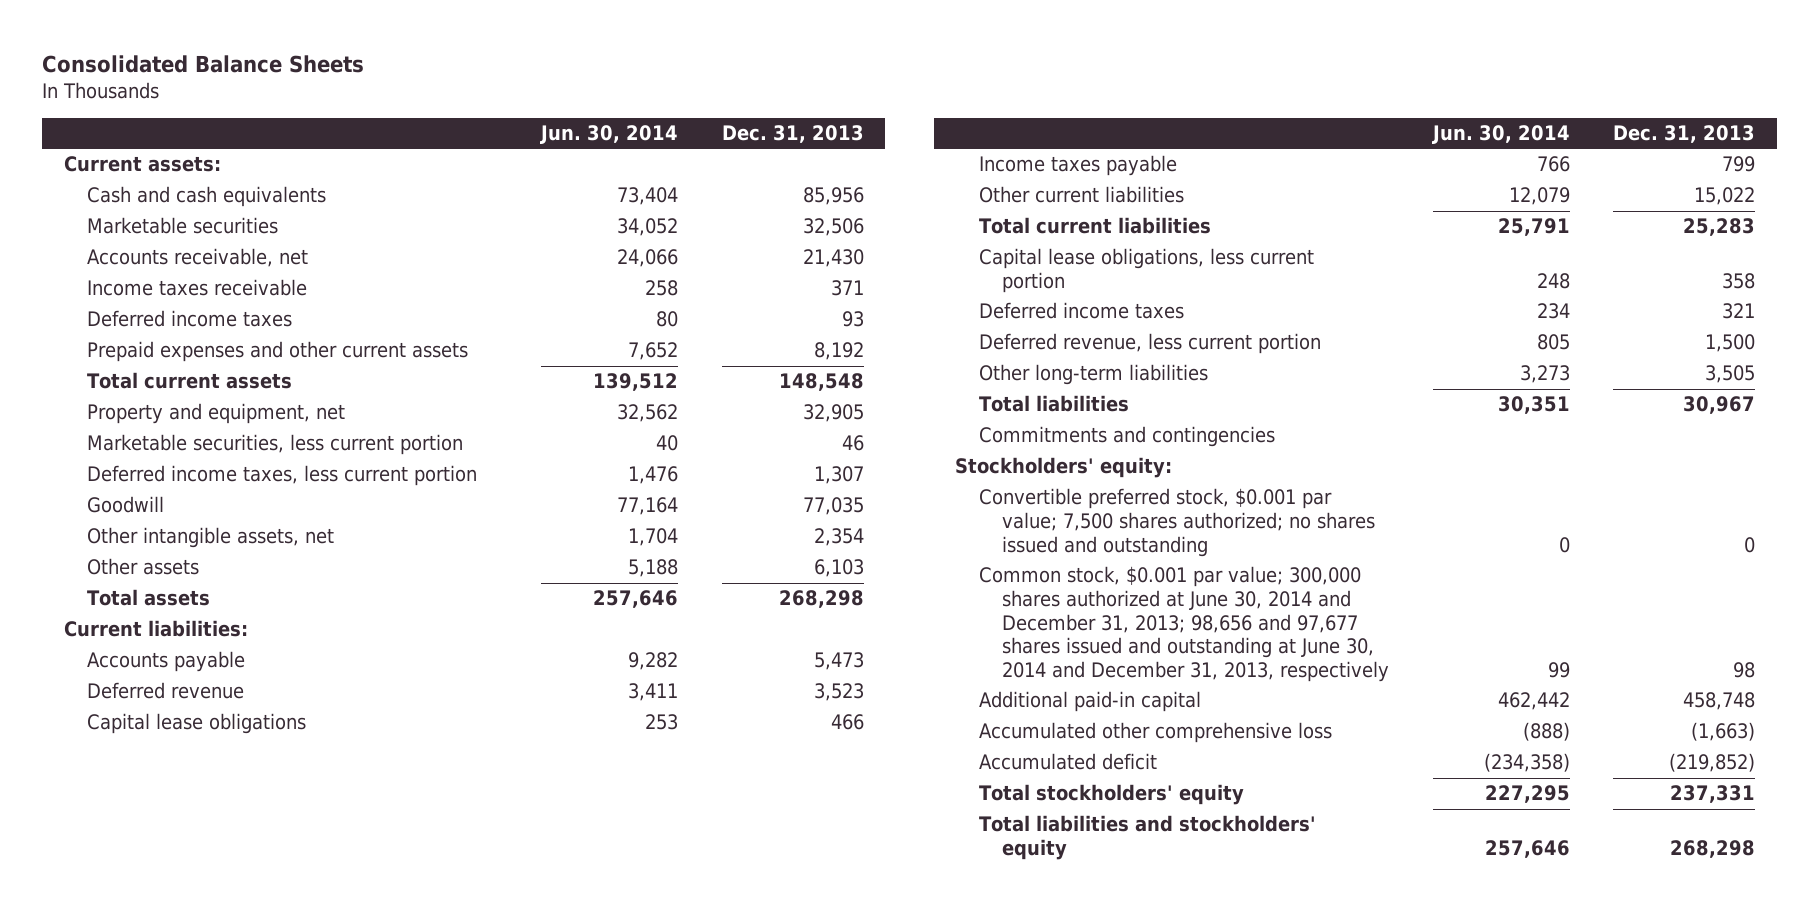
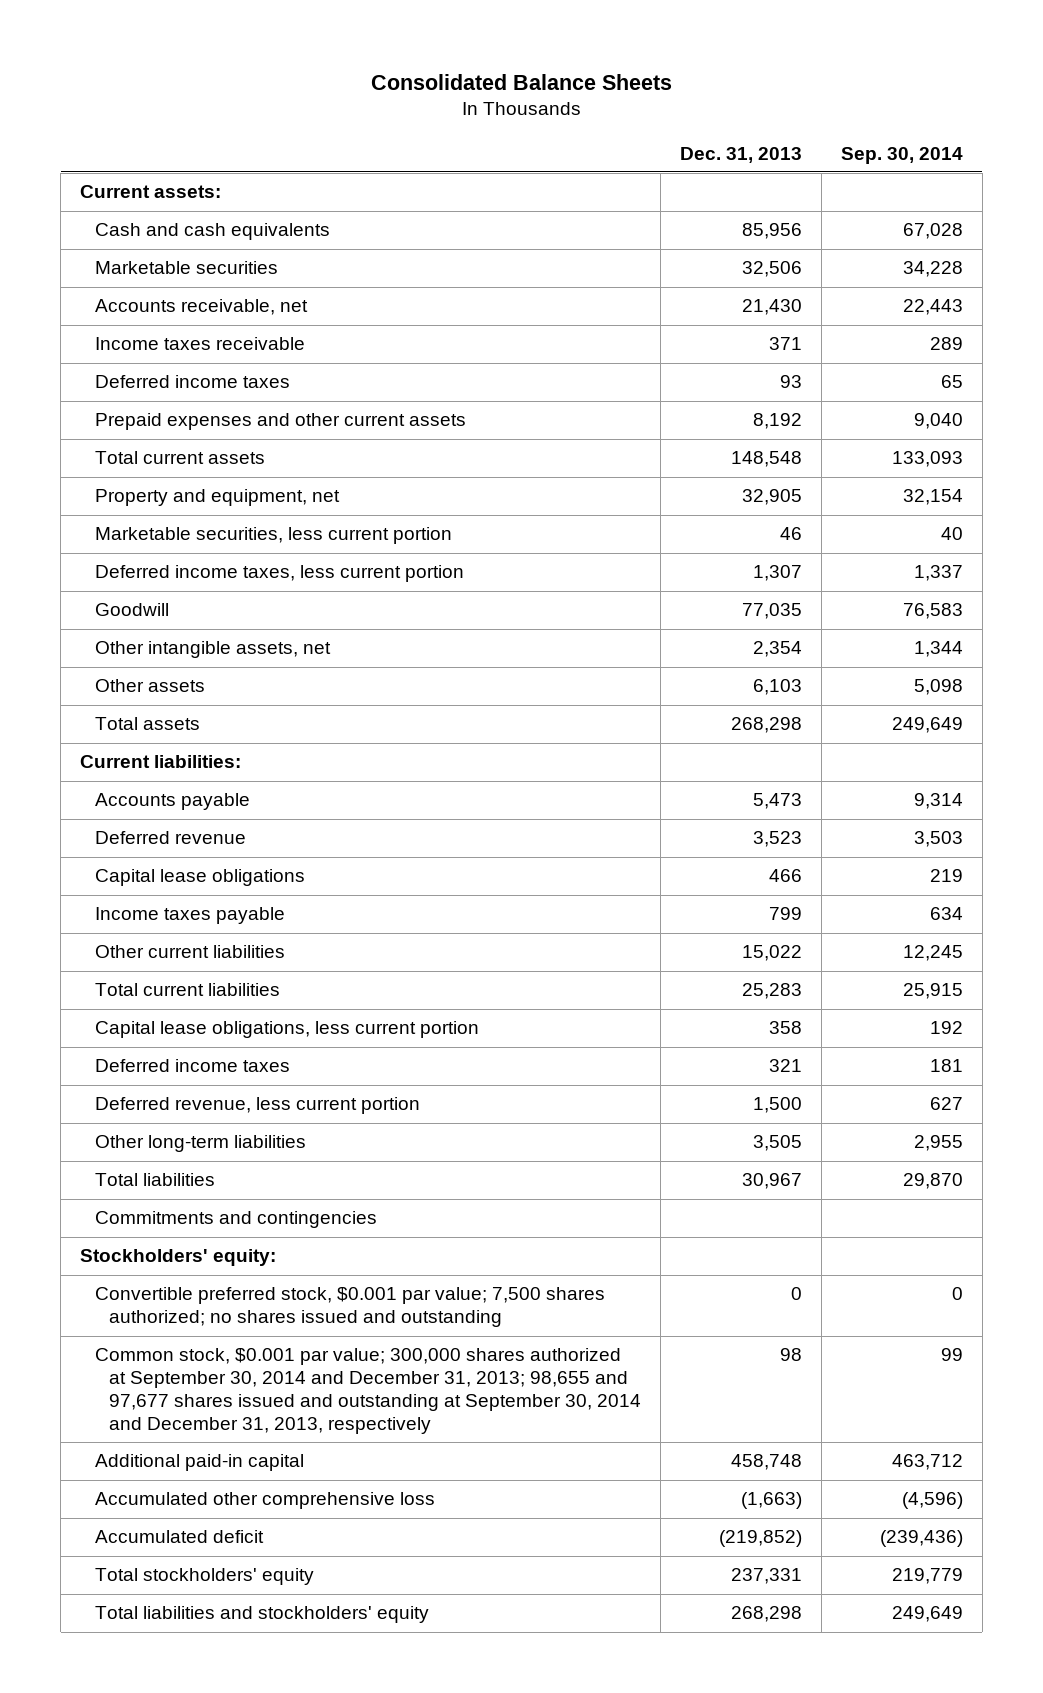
[540,125,679,145] Jun. 30, 2014 -> none
none -> [840,146,963,164] Sep. 30, 2014
[978,566,1390,683] Common stock, $0.001 par value; 300,000 shares authorized at June 30, 2014 and December 31, 2013; 98,656 and 97,677 shares issued and outstanding at June 30, 2014 and December 31, 2013, respectively -> [94,1348,642,1435] Common stock, $0.001 par value; 300,000 shares authorized at September 30, 2014 and December 31, 2013; 98,655 and 97,677 shares issued and outstanding at September 30, 2014 and December 31, 2013, respectively

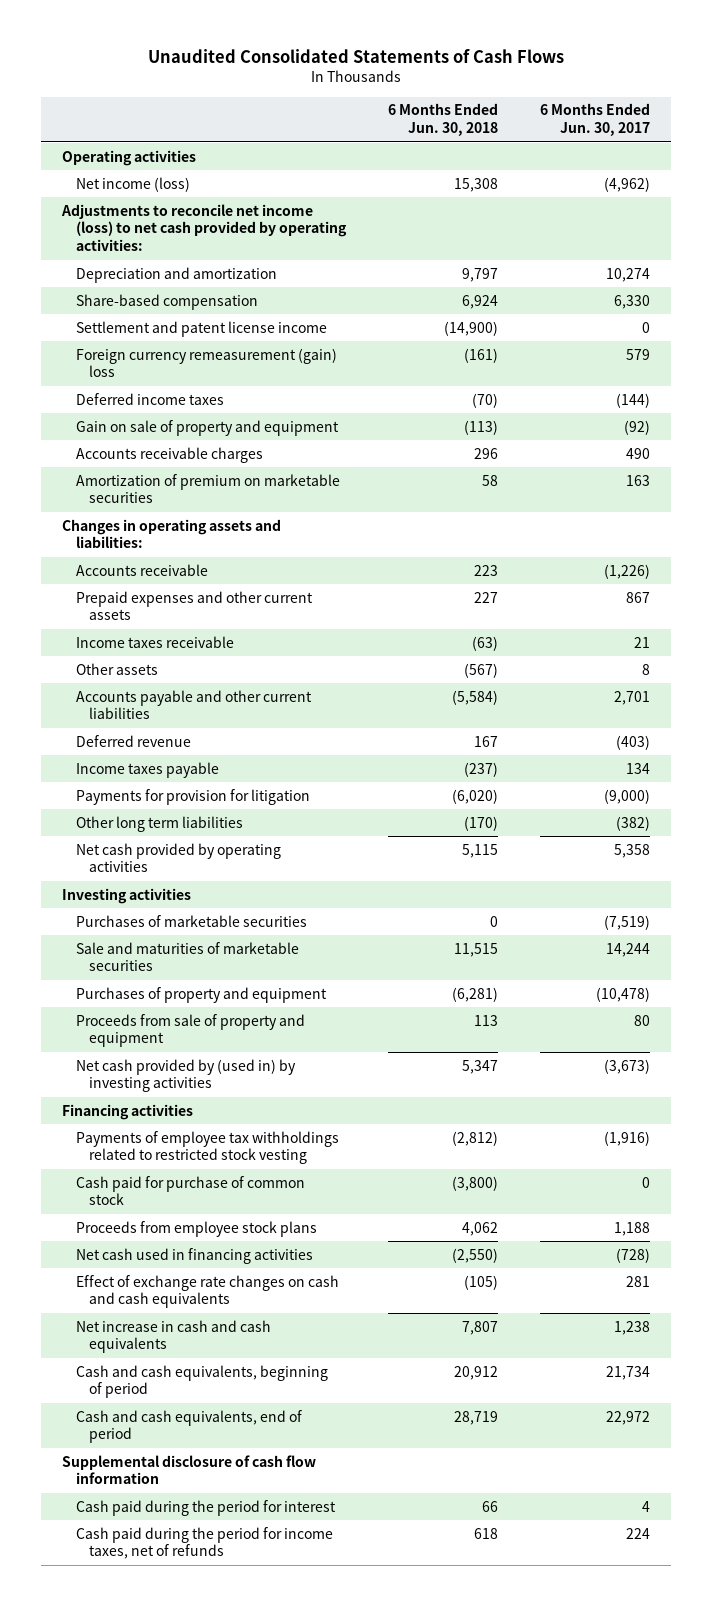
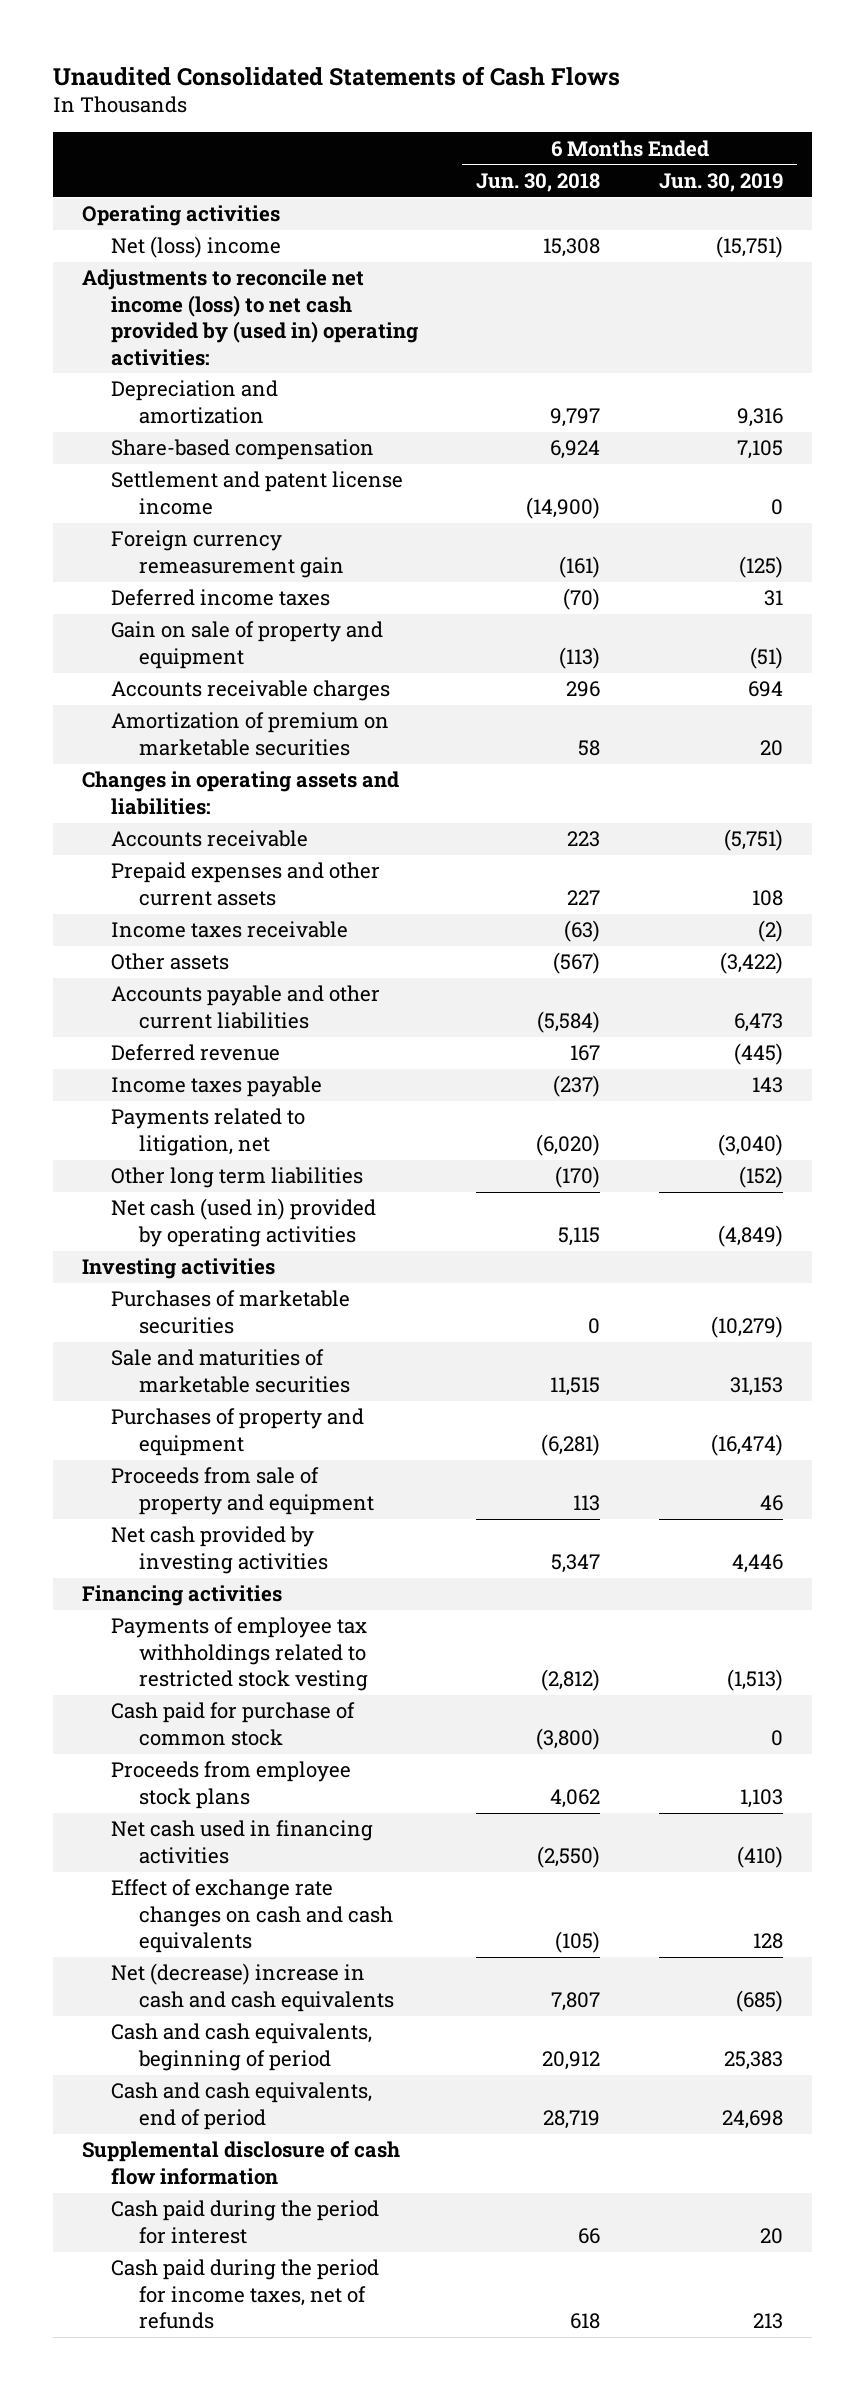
[539,103,650,137] 6 Months Ended Jun. 30, 2017 -> none
none -> [658,172,783,192] Jun. 30, 2019
[75,176,190,192] Net income (loss) -> [110,236,281,259] Net (loss) income
[61,203,347,252] Adjustments to reconcile net income (loss) to net cash provided by operating activities: -> [82,269,418,366] Adjustments to reconcile net income (loss) to net cash provided by (used in) operating activities:
[75,347,337,378] Foreign currency remeasurement (gain) loss -> [110,530,344,578] Foreign currency remeasurement gain
[75,788,310,805] Payments for provision for litigation -> [110,1108,305,1156] Payments related to litigation, net
[75,842,281,873] Net cash provided by operating activities -> [110,1198,376,1247] Net cash (used in) provided by operating activities
[75,1058,296,1093] Net cash provided by (used in) by investing activities -> [110,1526,328,1574] Net cash provided by investing activities
[75,1319,271,1354] Net increase in cash and cash equivalents -> [110,1963,394,2012] Net (decrease) increase in cash and cash equivalents

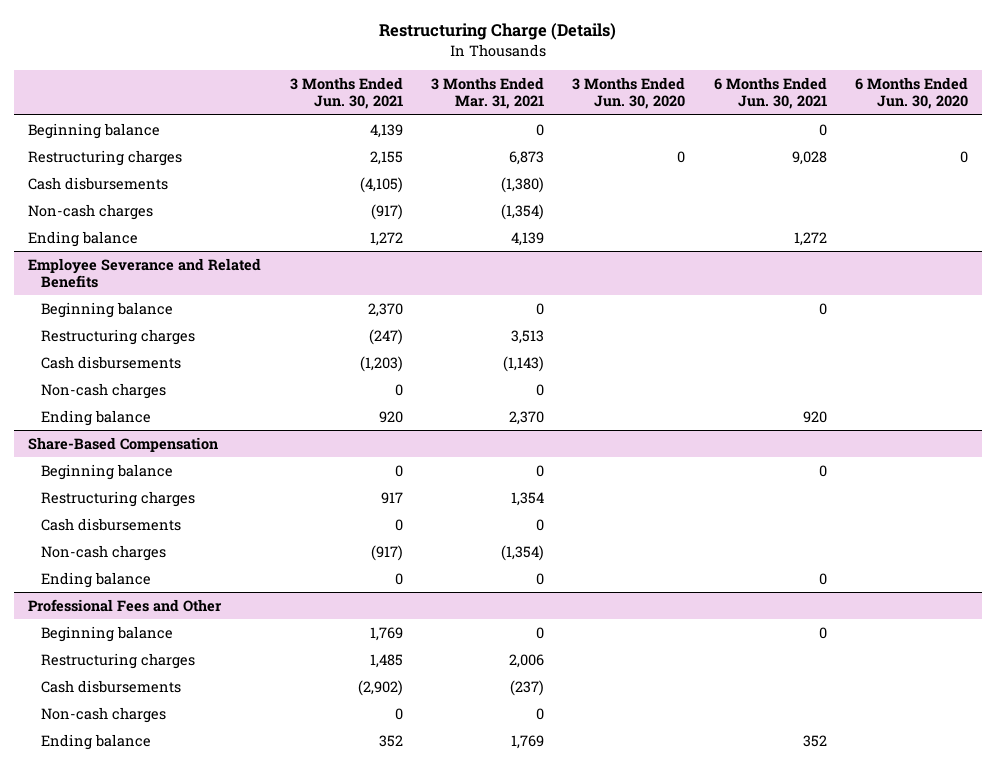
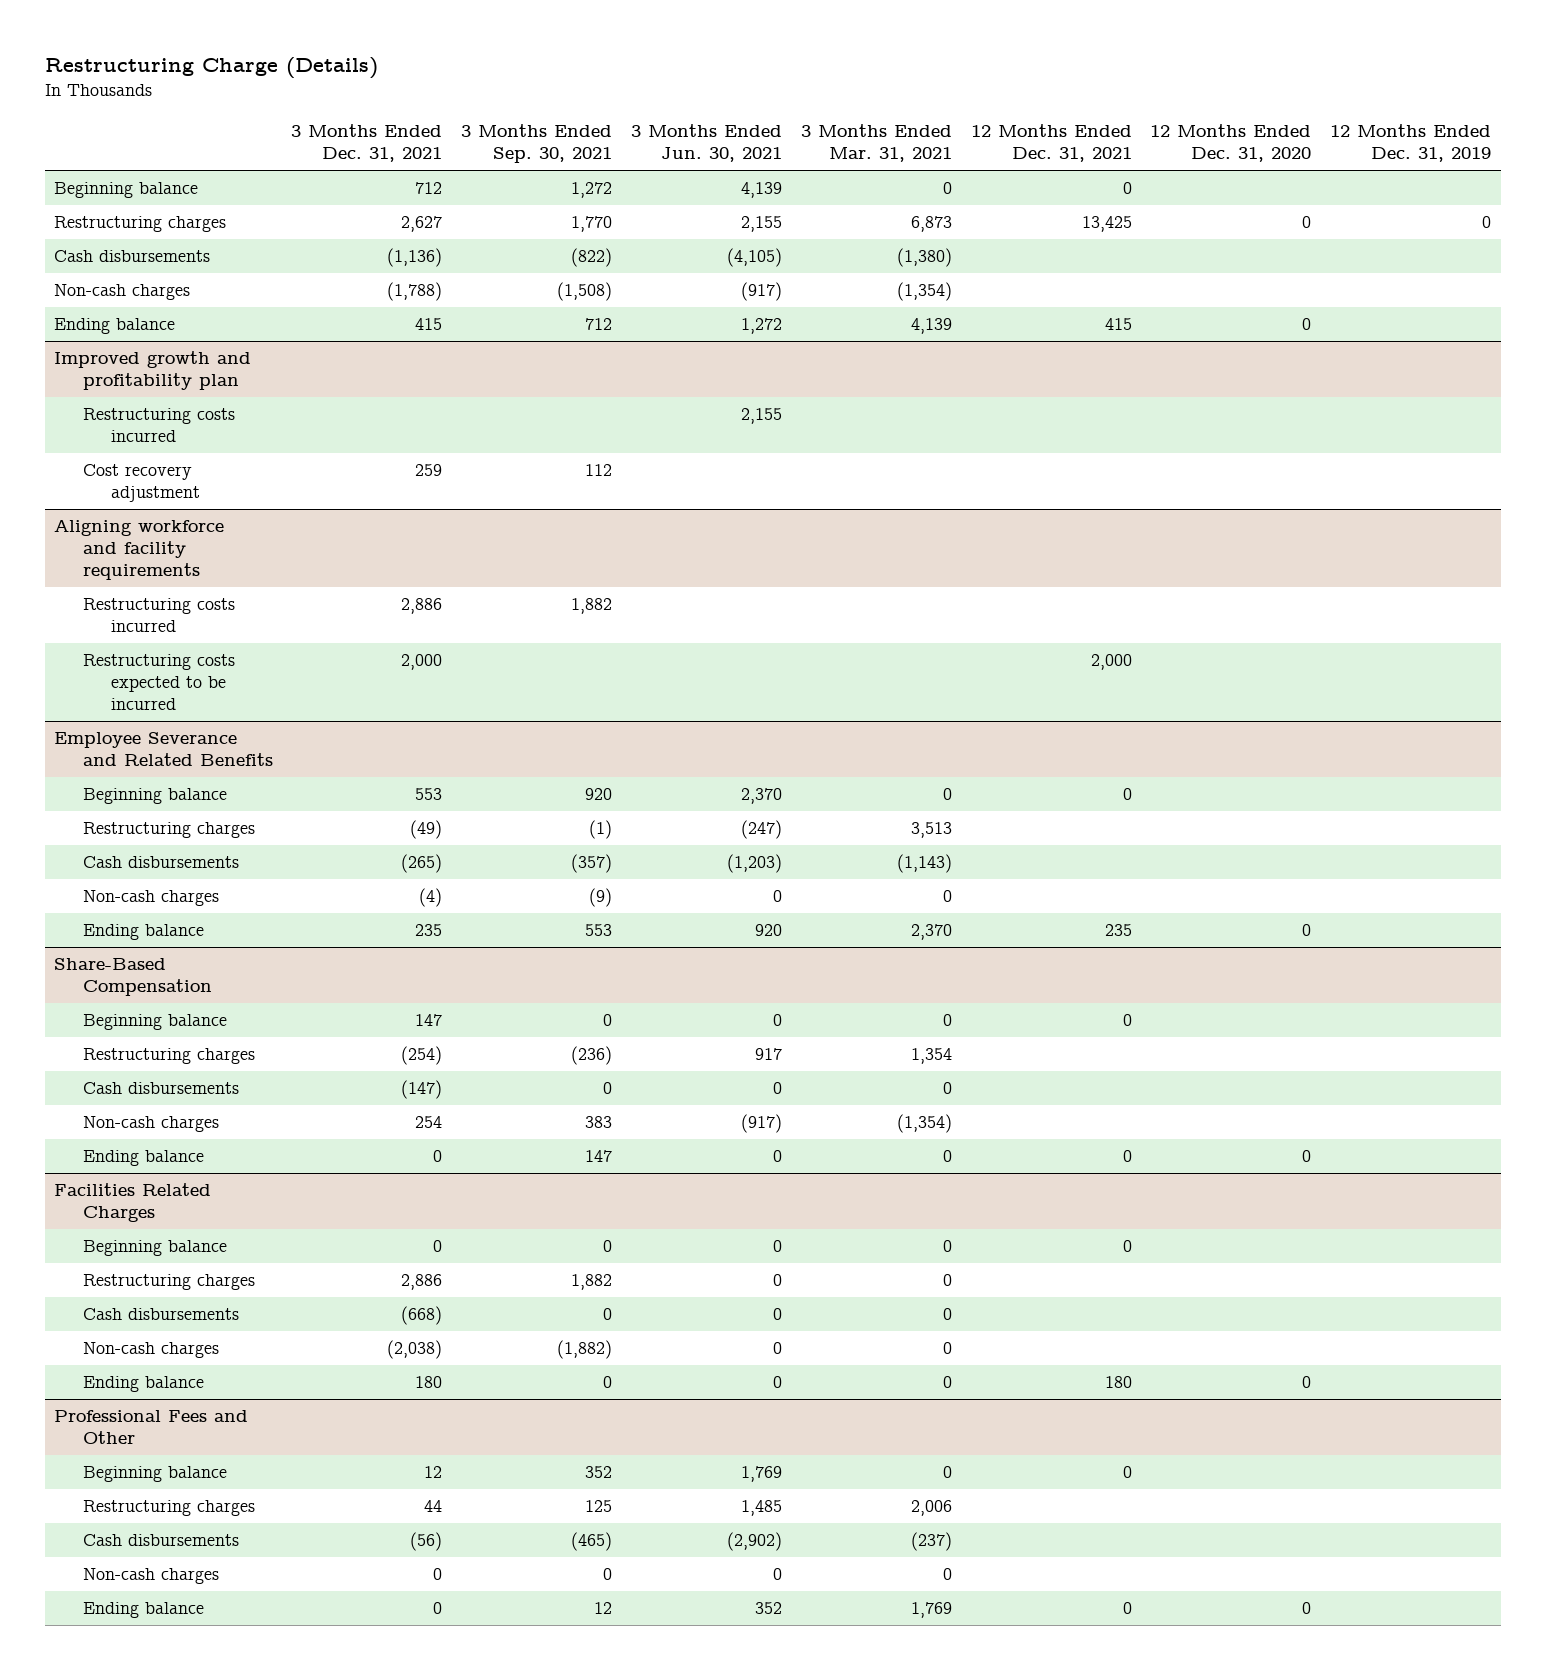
[572,77,686,110] 3 Months Ended Jun. 30, 2020 -> none
[713,77,827,110] 6 Months Ended Jun. 30, 2021 -> none
[855,77,969,110] 6 Months Ended Jun. 30, 2020 -> none
none -> [291,124,443,163] 3 Months Ended Dec. 31, 2021
none -> [461,124,613,164] 3 Months Ended Sep. 30, 2021
none -> [970,124,1132,163] 12 Months Ended Dec. 31, 2021
none -> [1150,124,1312,163] 12 Months Ended Dec. 31, 2020
none -> [1330,124,1492,163] 12 Months Ended Dec. 31, 2019
none -> [54,351,252,391] Improved growth and profitability plan
none -> [82,408,235,443] Restructuring costs incurred
none -> [82,464,200,503] Cost recovery adjustment
none -> [54,520,225,580] Aligning workforce and facility requirements
none -> [82,598,235,633] Restructuring costs incurred
none -> [82,654,235,710] Restructuring costs expected to be incurred
none -> [54,1183,212,1223] Facilities Related Charges
none -> [82,1240,227,1257] Beginning balance
none -> [82,1274,255,1291] Restructuring charges
none -> [82,1308,239,1321] Cash disbursements
none -> [82,1342,219,1359] Non-cash charges
none -> [82,1376,204,1393] Ending balance

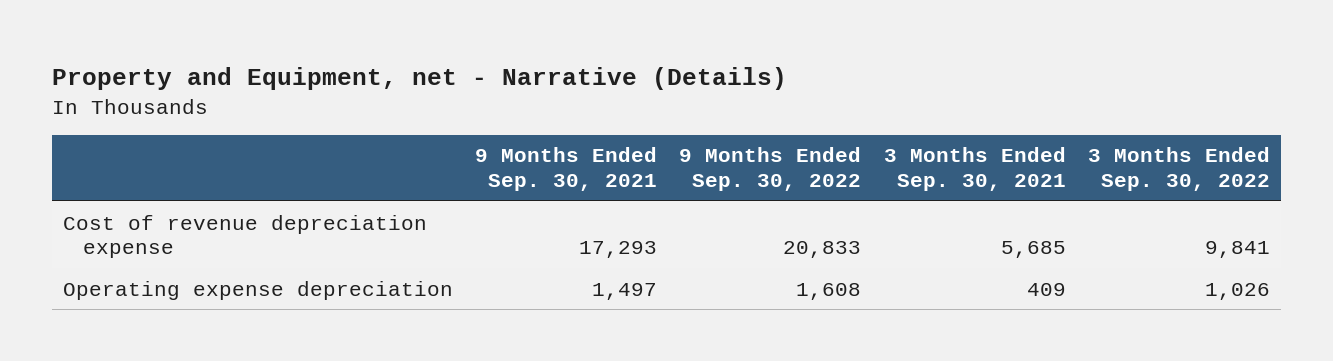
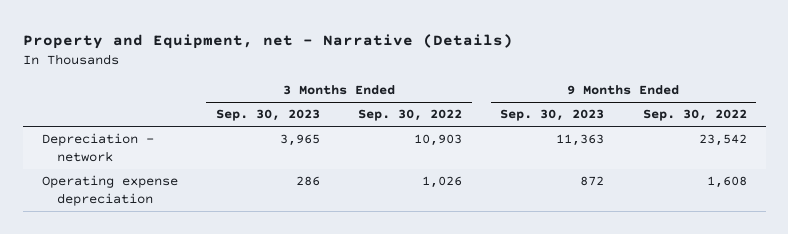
[475,147,658,191] 9 Months Ended Sep. 30, 2021 -> none
[883,147,1066,191] 3 Months Ended Sep. 30, 2021 -> none
none -> [215,109,320,122] Sep. 30, 2023
none -> [500,109,605,122] Sep. 30, 2023
[63,214,428,259] Cost of revenue depreciation expense -> none
none -> [41,133,154,163] Depreciation - network

